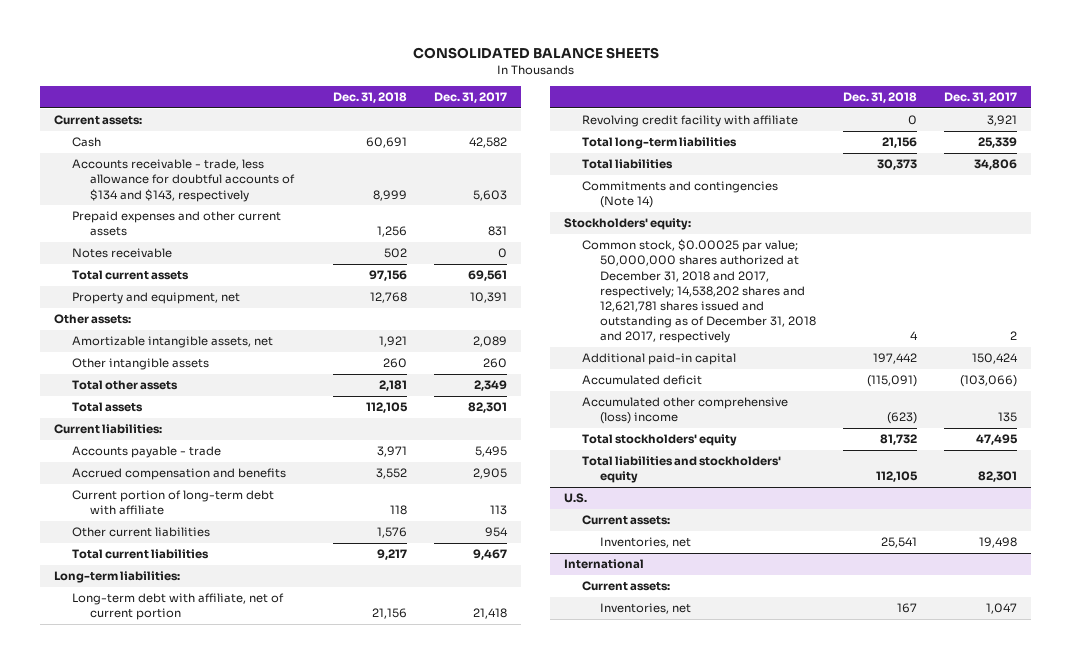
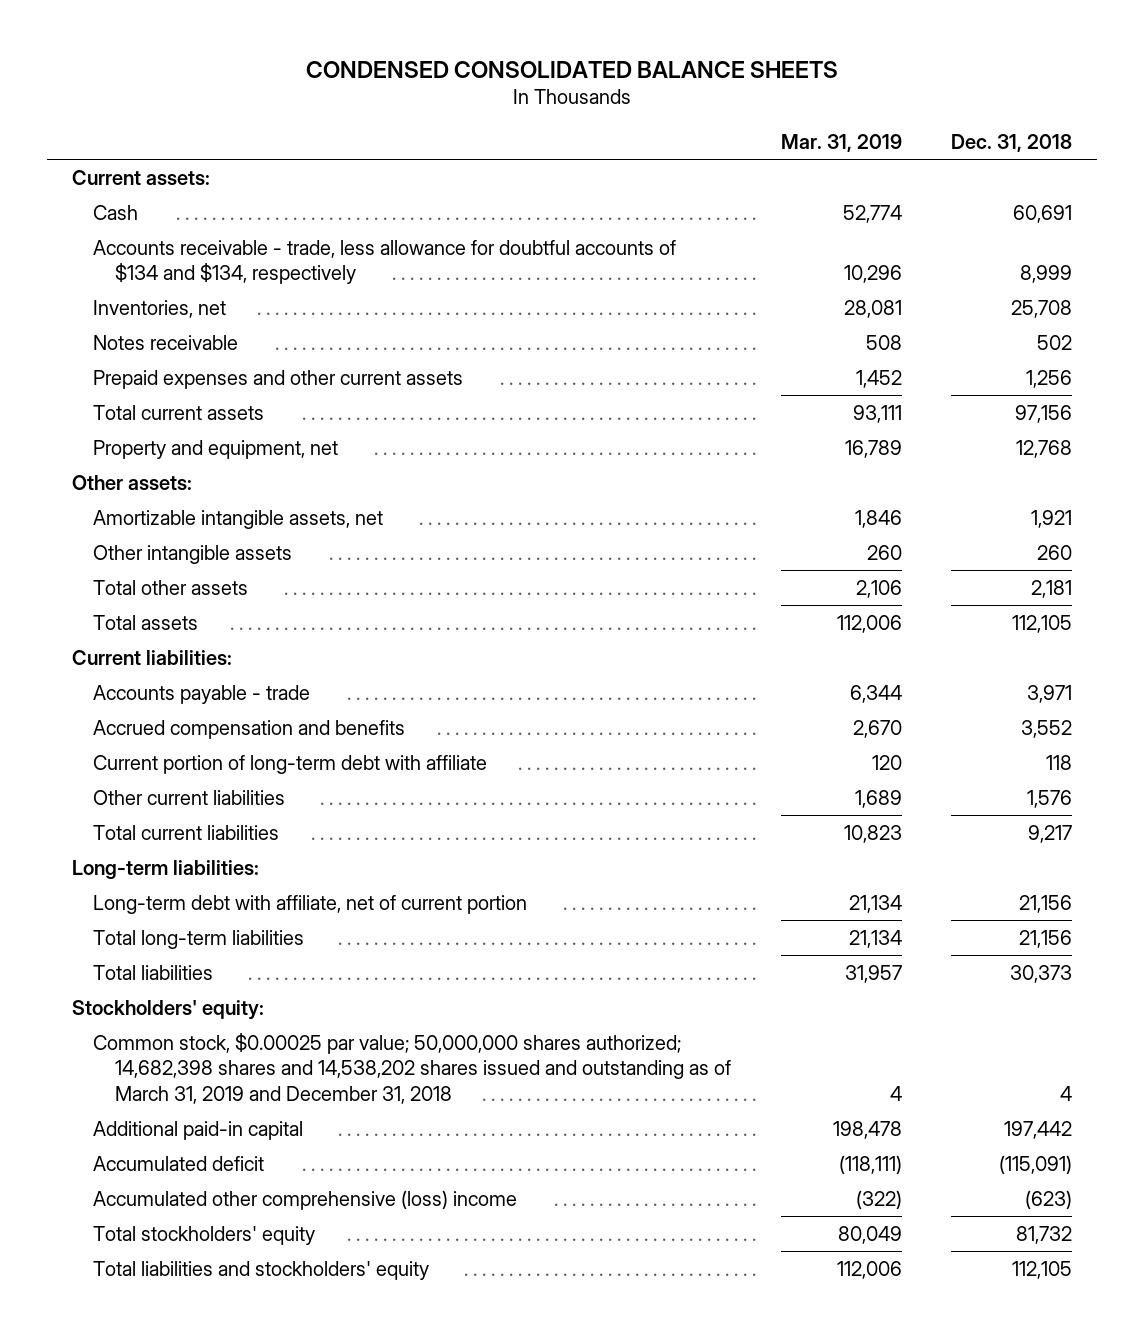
[412,47,659,60] CONSOLIDATED BALANCE SHEETS -> [306,60,839,78] CONDENSED CONSOLIDATED BALANCE SHEETS
[434,92,508,104] Dec. 31, 2017 -> none
none -> [780,133,902,152] Mar. 31, 2019
[71,159,295,202] Accounts receivable - trade, less allowance for doubtful accounts of $134 and $143, respectively -> [93,239,677,285] Accounts receivable - trade, less allowance for doubtful accounts of $134 and $134, respectively
none -> [93,299,227,318] Inventories, net
[71,211,281,237] Prepaid expenses and other current assets -> [93,369,464,389] Prepaid expenses and other current assets
[581,115,798,128] Revolving credit facility with affiliate -> none
[581,181,778,209] Commitments and contingencies (Note 14) -> none
[581,239,816,344] Common stock, $0.00025 par value; 50,000,000 shares authorized at December 31, 2018 and 2017, respectively; 14,538,202 shares and 12,621,781 shares issued and outstanding as of December 31, 2018 and 2017, respectively -> [93,1032,731,1105] Common stock, $0.00025 par value; 50,000,000 shares authorized; 14,682,398 shares and 14,538,202 shares issued and outstanding as of March 31, 2019 and December 31, 2018
[563,493,587,504] U.S. -> none
[581,515,670,526] Current assets: -> none
[599,537,691,549] Inventories, net -> none
[563,559,644,570] International -> none
[581,581,670,592] Current assets: -> none
[599,603,691,615] Inventories, net -> none

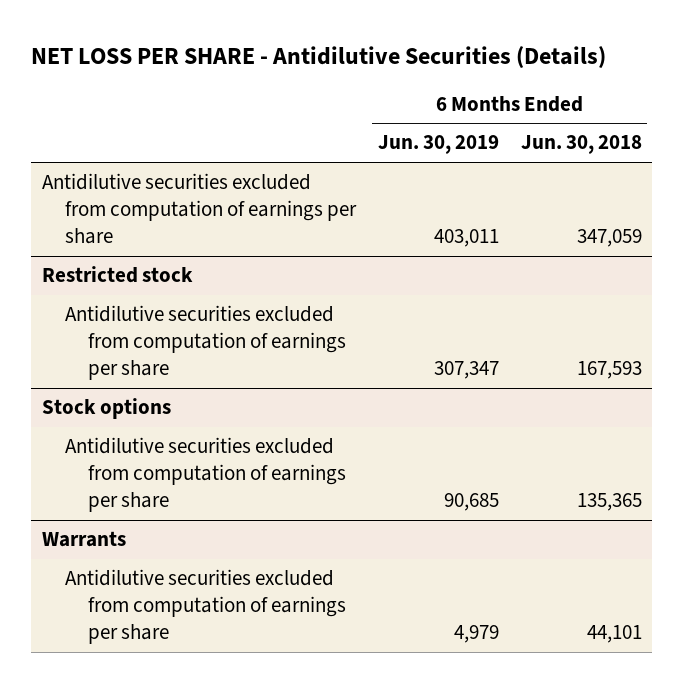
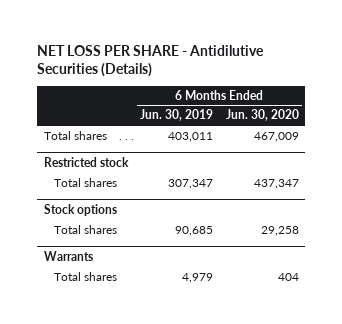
[520,135,642,155] Jun. 30, 2018 -> none
none -> [225,109,299,122] Jun. 30, 2020
[42,173,357,245] Antidilutive securities excluded from computation of earnings per share -> [43,131,107,141] Total shares
[64,305,346,381] Antidilutive securities excluded from computation of earnings per share -> [53,178,117,188] Total shares
[64,437,346,513] Antidilutive securities excluded from computation of earnings per share -> [53,225,117,235] Total shares
[64,569,346,645] Antidilutive securities excluded from computation of earnings per share -> [53,272,117,282] Total shares

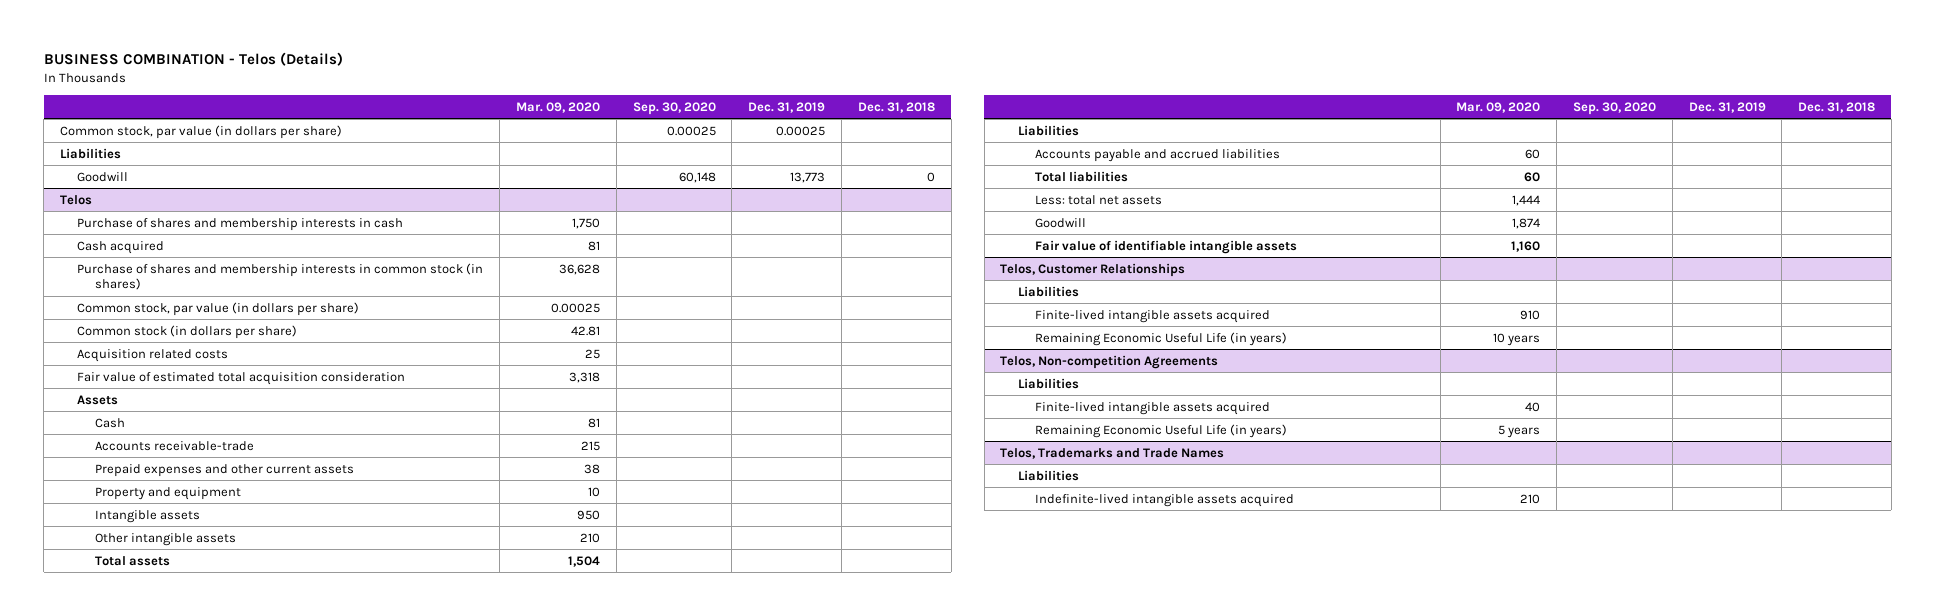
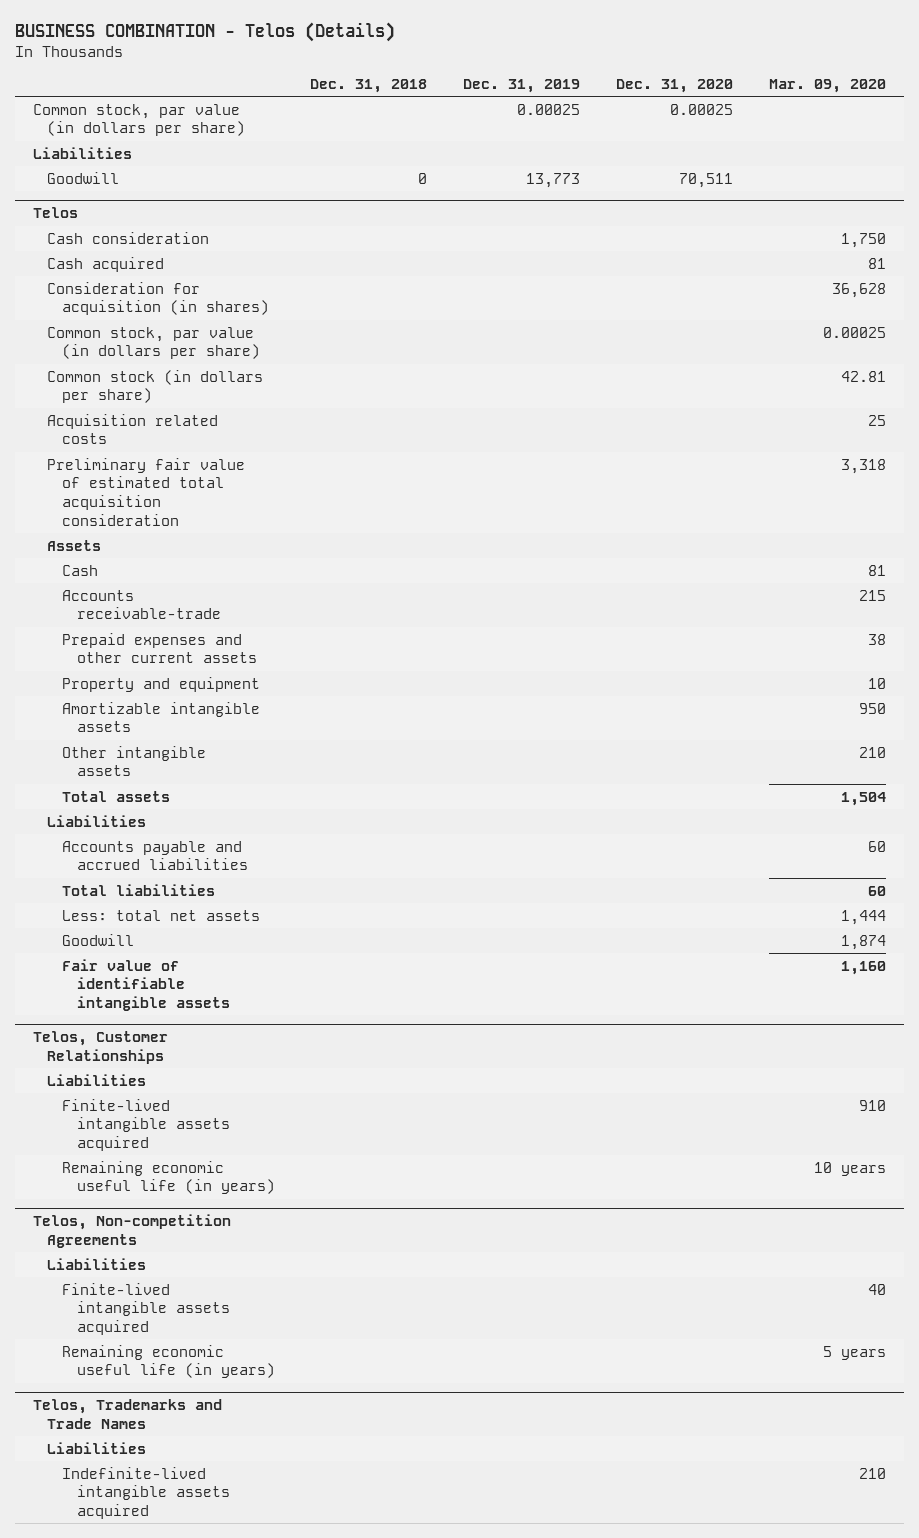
[632,101,716,115] Sep. 30, 2020 -> none
none -> [616,78,734,93] Dec. 31, 2020
[77,217,404,231] Purchase of shares and membership interests in cash -> [47,231,210,244] Cash consideration
[77,262,484,291] Purchase of shares and membership interests in common stock (in shares) -> [47,281,269,316] Consideration for acquisition (in shares)
[77,371,406,385] Fair value of estimated total acquisition consideration -> [47,457,246,526] Preliminary fair value of estimated total acquisition consideration
[94,509,200,523] Intangible assets -> [61,701,260,733] Amortizable intangible assets
[1035,331,1288,346] Remaining Economic Useful Life (in years) -> [61,1160,275,1195] Remaining economic useful life (in years)
[1035,423,1288,438] Remaining Economic Useful Life (in years) -> [61,1344,275,1379] Remaining economic useful life (in years)

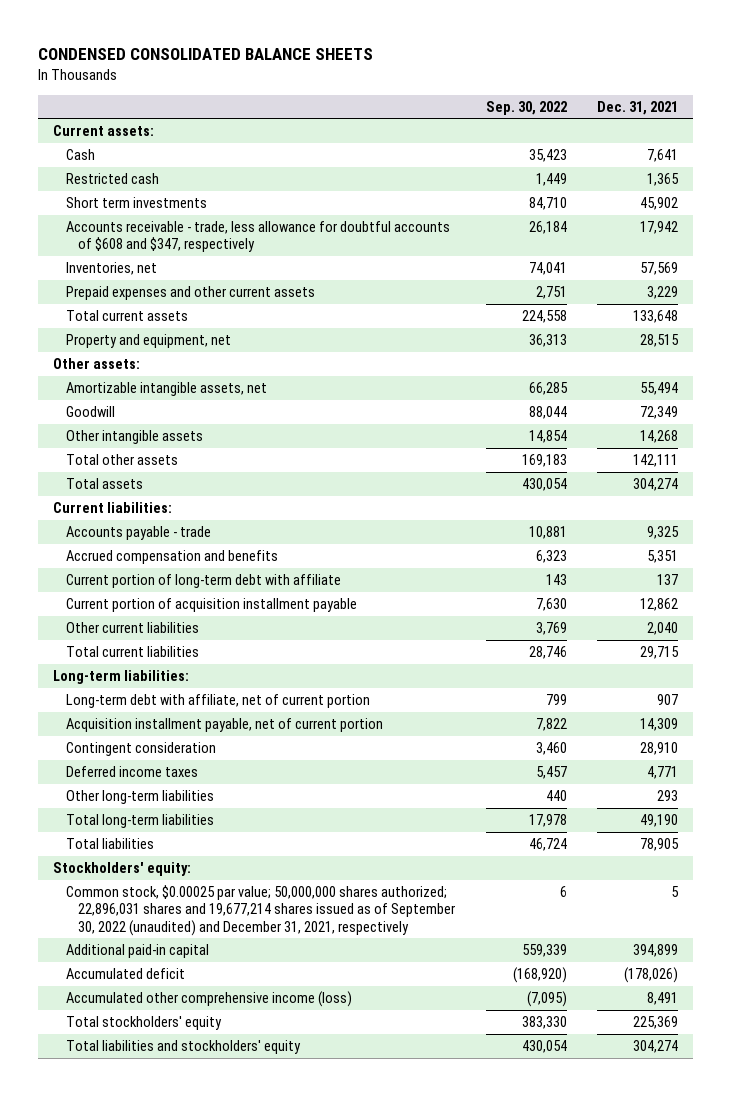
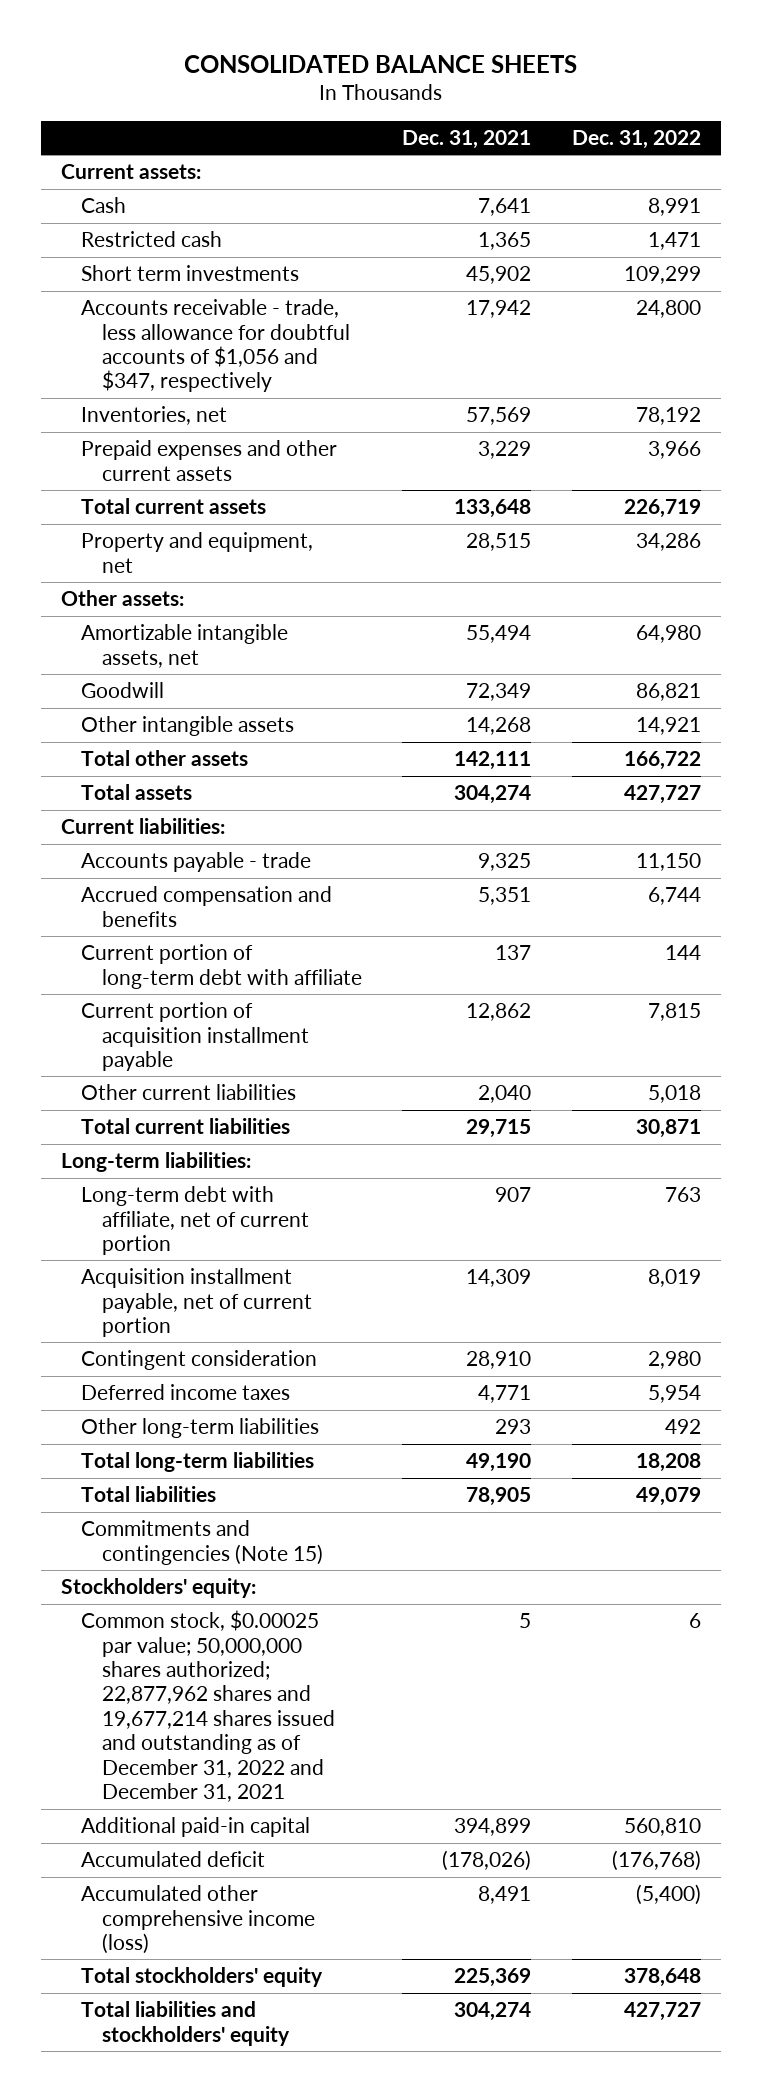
[37,48,373,61] CONDENSED CONSOLIDATED BALANCE SHEETS -> [184,54,578,73] CONSOLIDATED BALANCE SHEETS
[485,100,567,115] Sep. 30, 2022 -> none
none -> [571,129,701,149] Dec. 31, 2022
[65,221,450,253] Accounts receivable - trade, less allowance for doubtful accounts of $608 and $347, respectively -> [81,299,350,393] Accounts receivable - trade, less allowance for doubtful accounts of $1,056 and $347, respectively
none -> [81,1520,323,1565] Commitments and contingencies (Note 15)
[65,885,456,936] Common stock, $0.00025 par value; 50,000,000 shares authorized; 22,896,031 shares and 19,677,214 shares issued as of September 30, 2022 (unaudited) and December 31, 2021, respectively -> [81,1610,335,1803] Common stock, $0.00025 par value; 50,000,000 shares authorized; 22,877,962 shares and 19,677,214 shares issued and outstanding as of December 31, 2022 and December 31, 2021

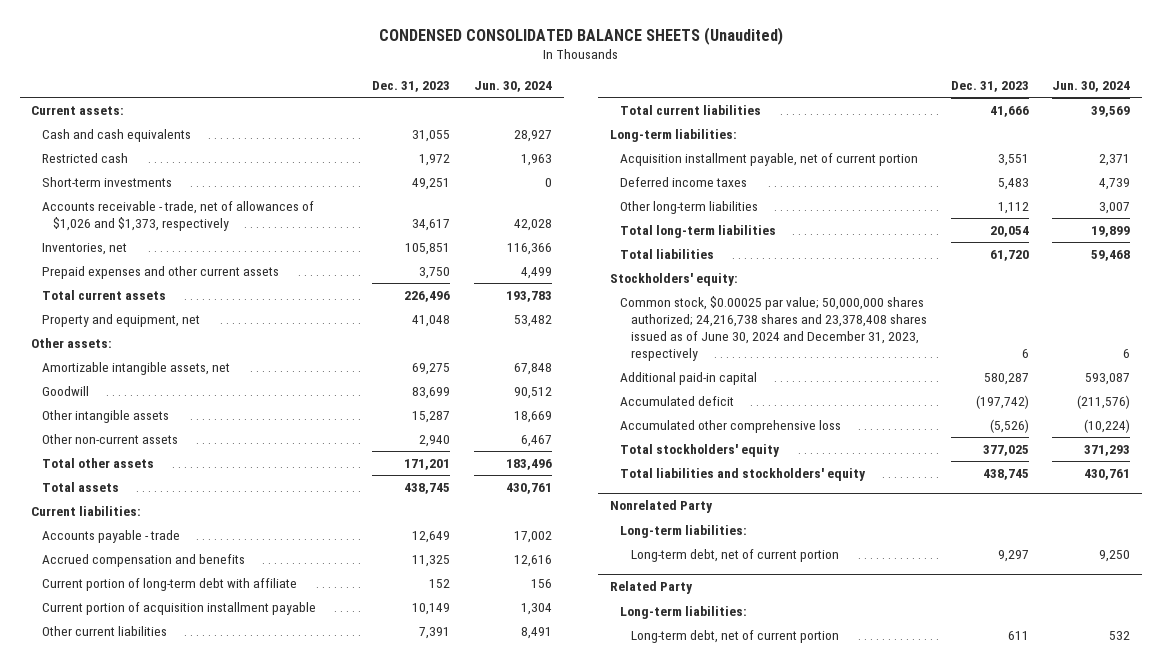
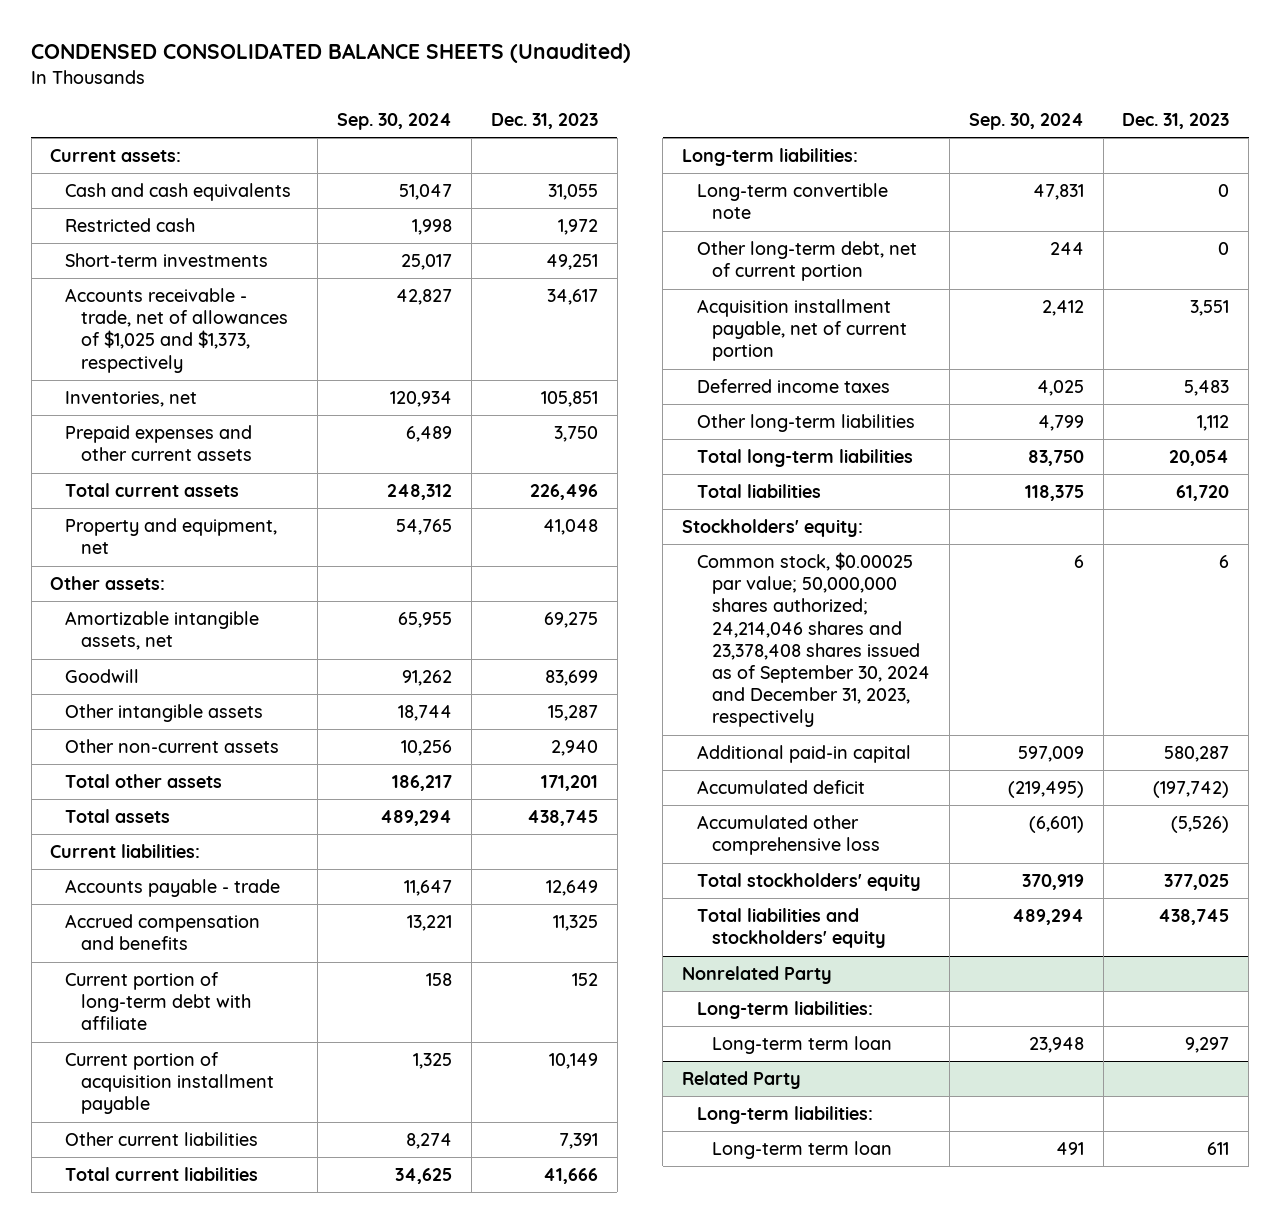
[473,81,552,93] Jun. 30, 2024 -> none
none -> [337,112,453,130] Sep. 30, 2024
[42,201,315,231] Accounts receivable - trade, net of allowances of $1,026 and $1,373, respectively -> [65,288,288,373] Accounts receivable - trade, net of allowances of $1,025 and $1,373, respectively
none -> [696,183,888,220] Long-term convertible note
none -> [696,241,917,282] Other long-term debt, net of current portion
[620,296,928,361] Common stock, $0.00025 par value; 50,000,000 shares authorized; 24,216,738 shares and 23,378,408 shares issued as of June 30, 2024 and December 31, 2023, respectively -> [696,552,930,728] Common stock, $0.00025 par value; 50,000,000 shares authorized; 24,214,046 shares and 23,378,408 shares issued as of September 30, 2024 and December 31, 2023, respectively
[631,549,840,563] Long-term debt, net of current portion -> [711,1036,892,1055] Long-term term loan
[631,630,840,644] Long-term debt, net of current portion -> [711,1141,892,1160] Long-term term loan

